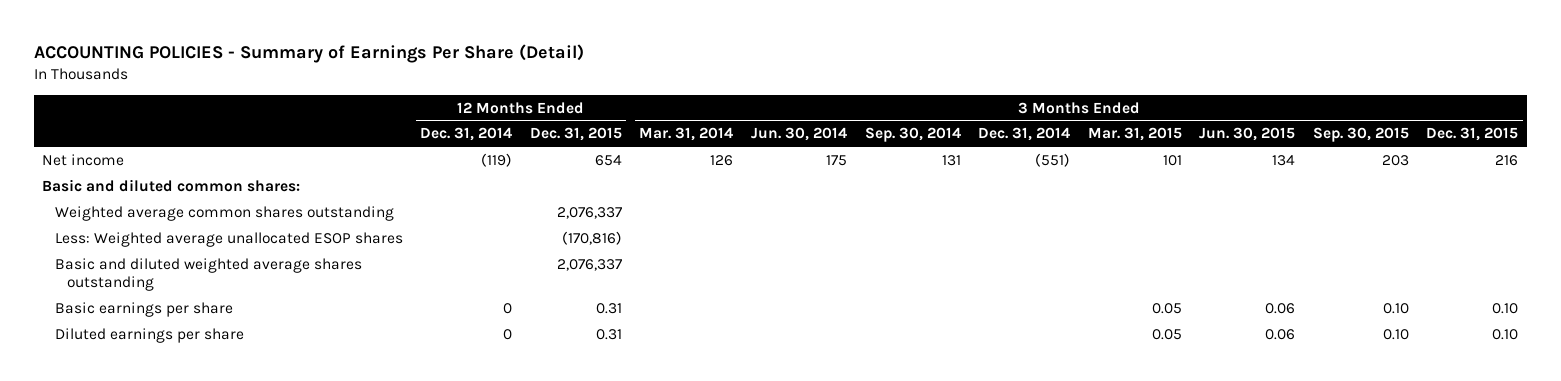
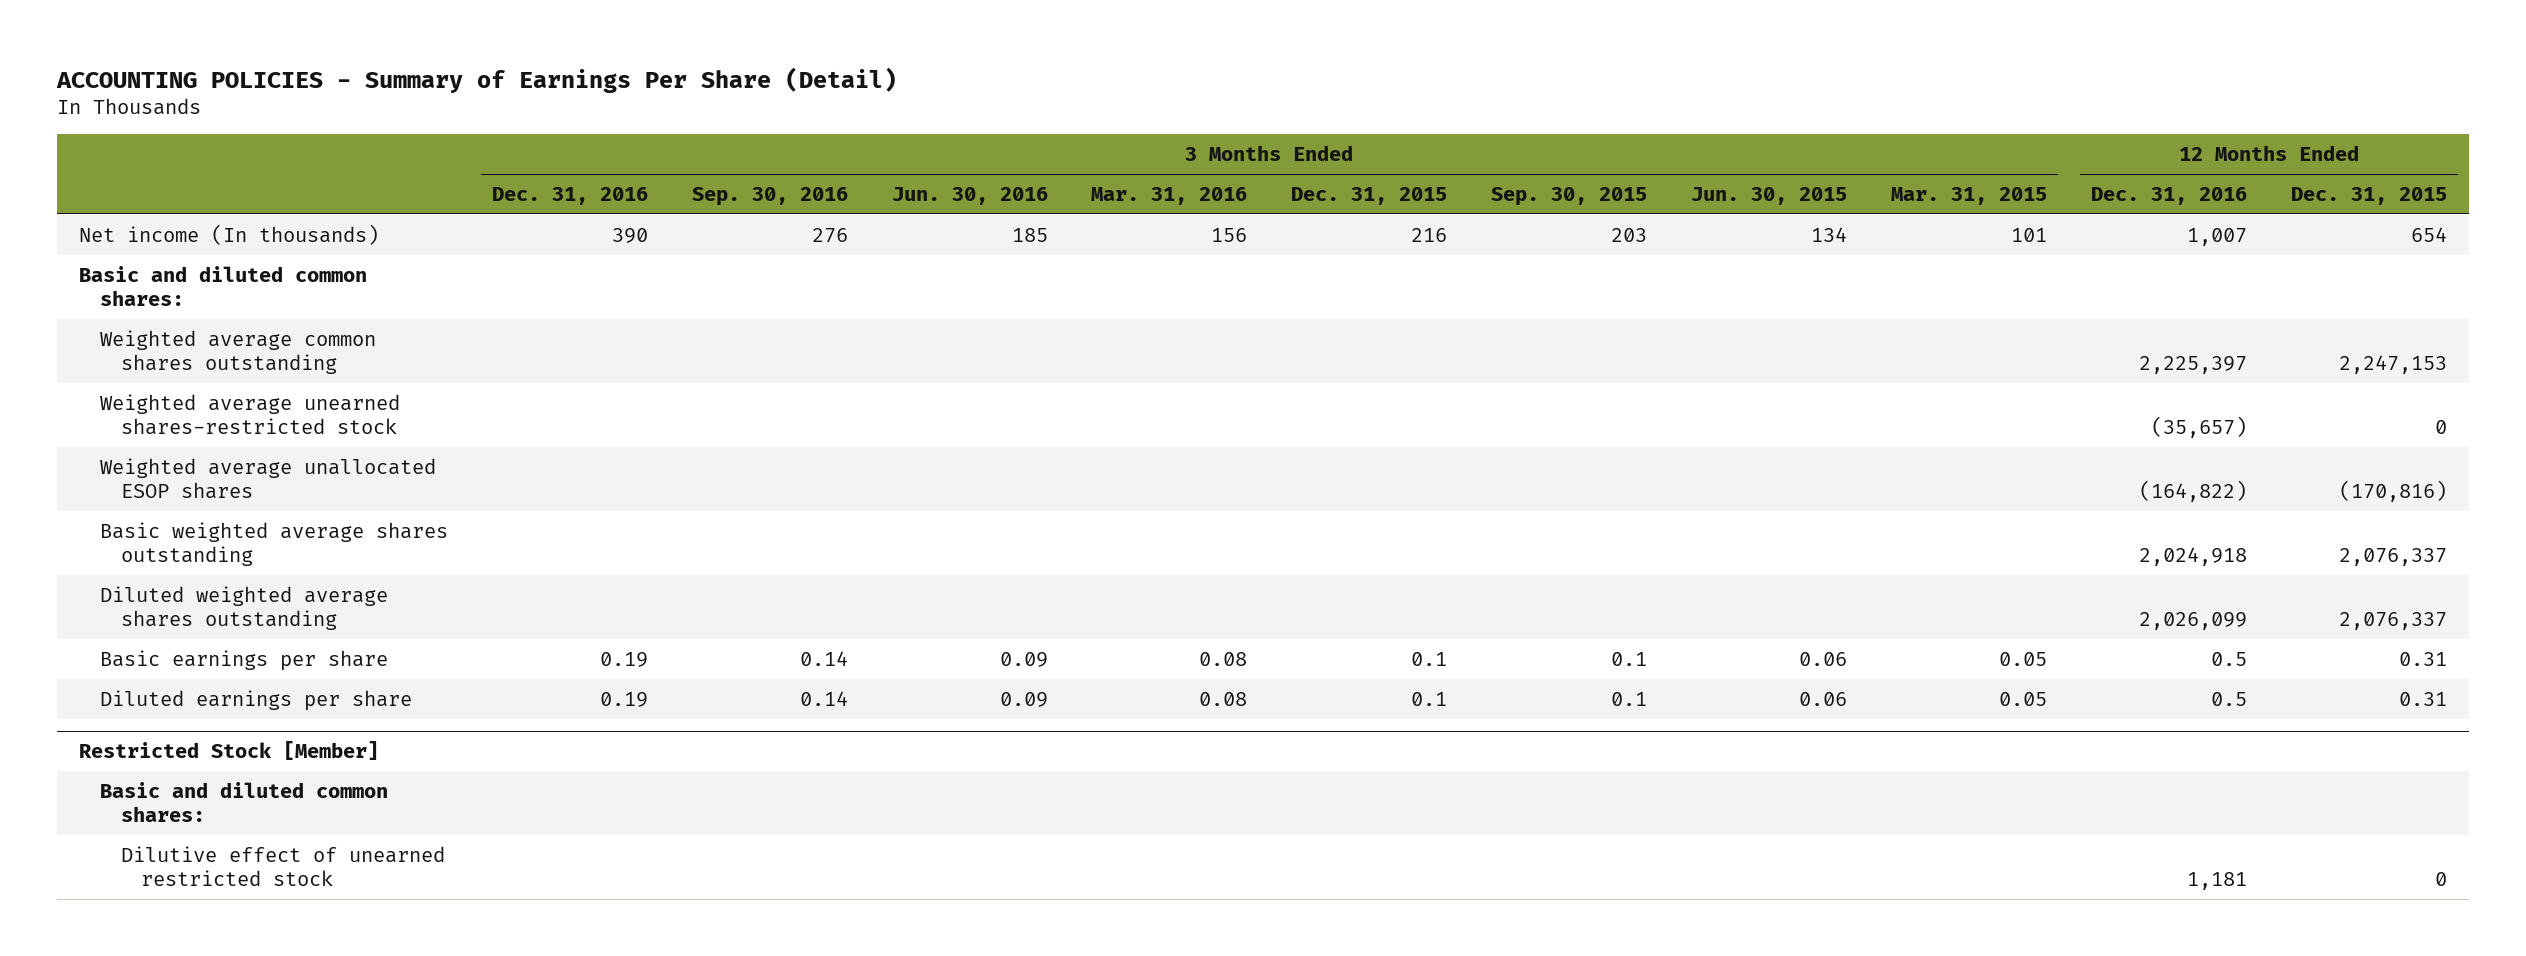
[420,127,513,142] Dec. 31, 2014 -> none
[639,127,734,142] Mar. 31, 2014 -> none
[750,127,847,142] Jun. 30, 2014 -> none
[864,127,961,143] Sep. 30, 2014 -> none
[978,127,1071,142] Dec. 31, 2014 -> none
none -> [491,186,648,205] Dec. 31, 2016
none -> [691,186,848,206] Sep. 30, 2016
none -> [891,186,1048,205] Jun. 30, 2016
none -> [1091,186,1248,205] Mar. 31, 2016
none -> [2091,186,2248,205] Dec. 31, 2016
[42,153,125,166] Net income -> [78,223,379,245] Net income (In thousands)
[556,206,622,219] 2,076,337 -> [2339,355,2448,375] 2,247,153
none -> [99,393,400,436] Weighted average unearned shares-restricted stock
[54,231,403,247] Less: Weighted average unallocated ESOP shares -> [99,457,436,500] Weighted average unallocated ESOP shares
[54,257,362,292] Basic and diluted weighted average shares outstanding -> [99,521,448,567] Basic weighted average shares outstanding
none -> [99,585,388,631] Diluted weighted average shares outstanding
[1382,302,1409,314] 0.10 -> [1611,651,1648,666] 0.1
[1492,302,1519,314] 0.10 -> [1411,651,1448,666] 0.1
[1382,328,1409,340] 0.10 -> [1611,691,1648,706] 0.1
[1492,328,1519,340] 0.10 -> [1411,691,1448,706] 0.1
none -> [78,741,379,761] Restricted Stock [Member]
none -> [99,781,388,823] Basic and diluted common shares:
none -> [120,845,445,887] Dilutive effect of unearned restricted stock

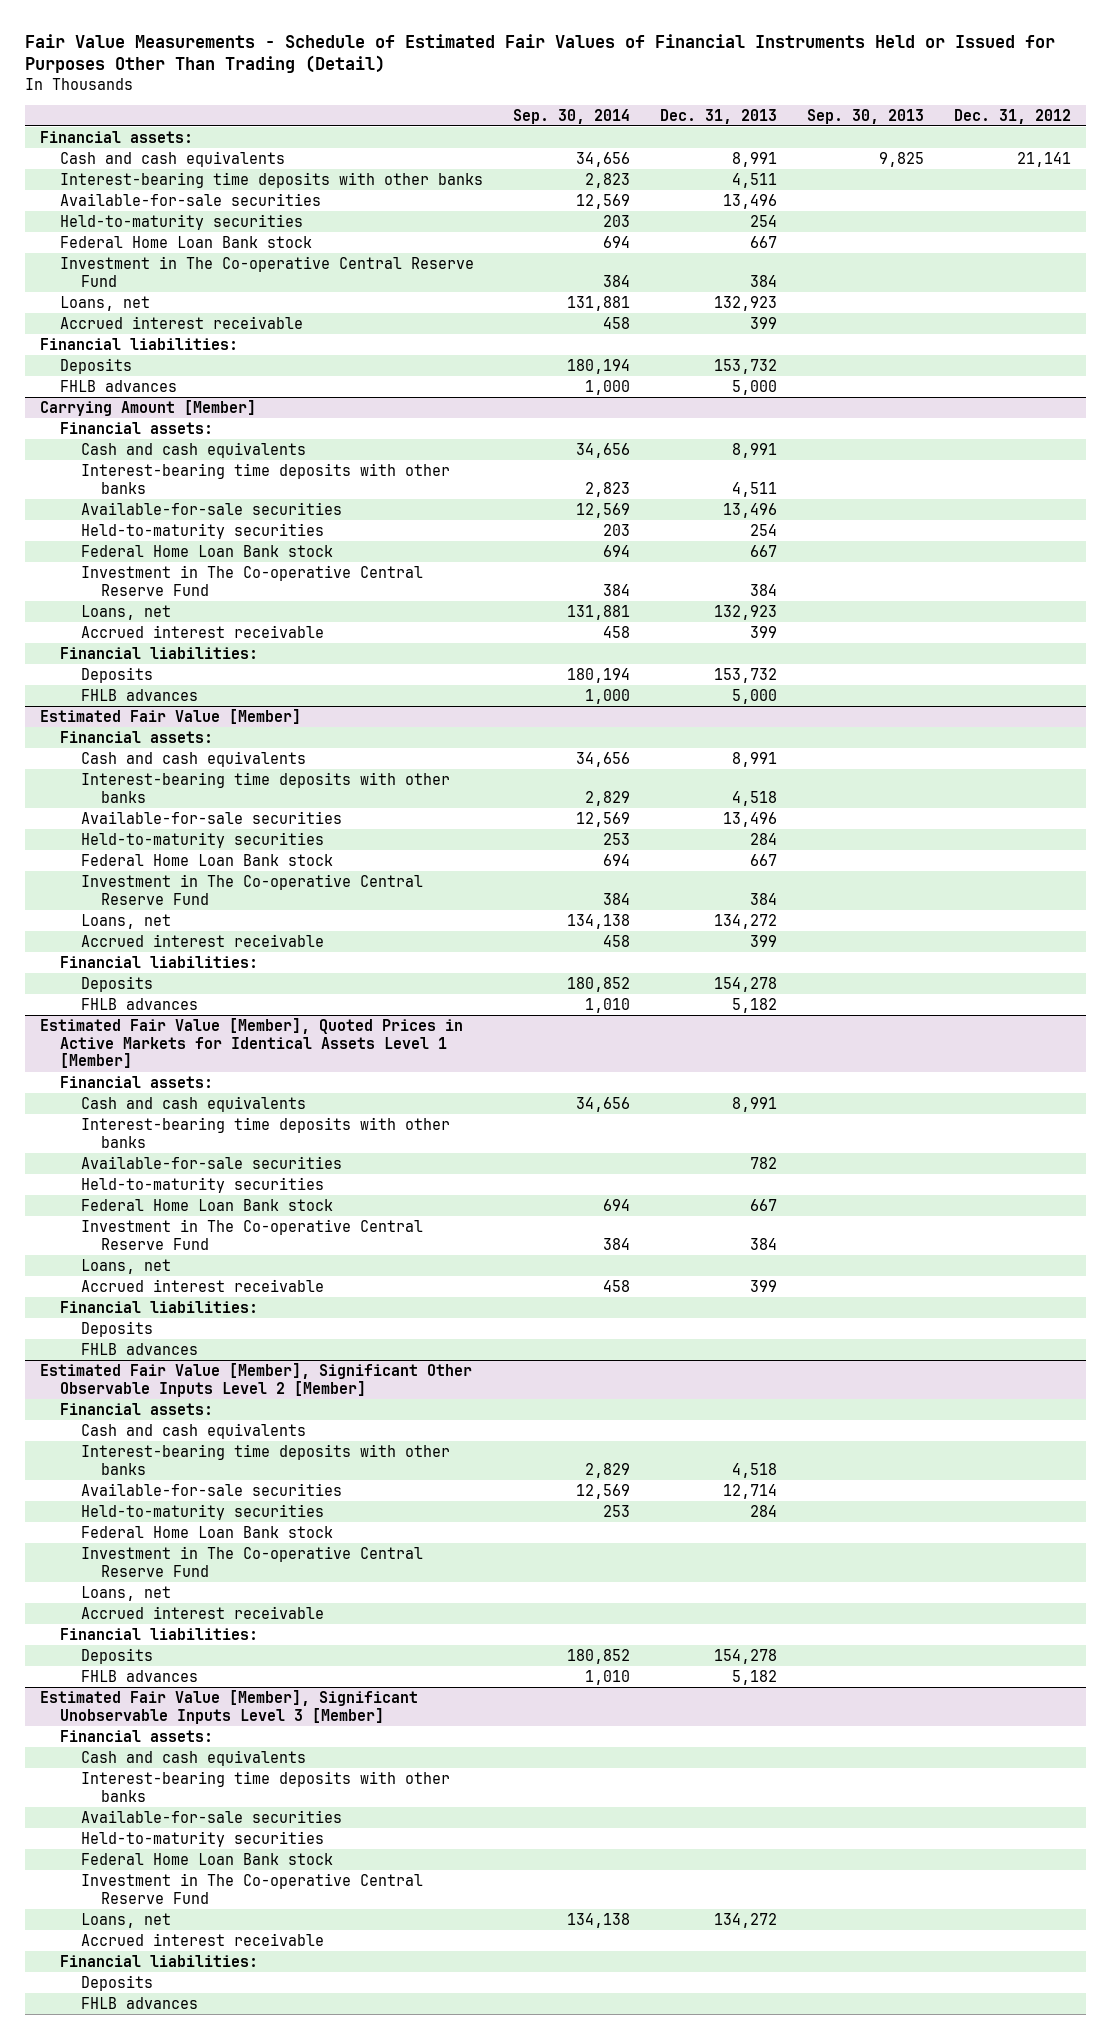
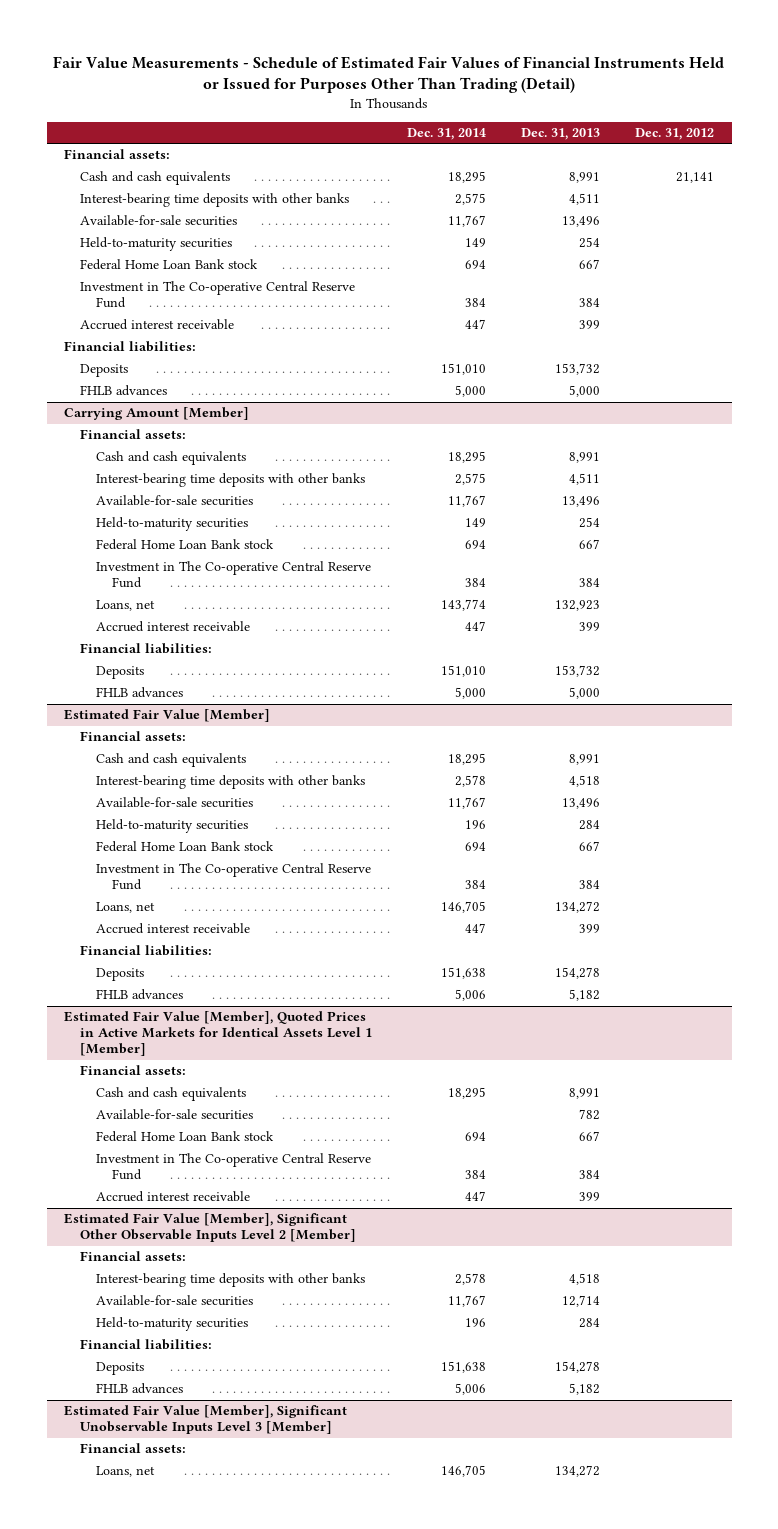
[513,108,631,124] Sep. 30, 2014 -> none
[807,108,925,124] Sep. 30, 2013 -> none
none -> [407,127,487,140] Dec. 31, 2014
[60,295,151,311] Loans, net -> none
[80,1116,450,1148] Interest-bearing time deposits with other banks -> none
[80,1176,324,1193] Held-to-maturity securities -> none
[80,1258,171,1274] Loans, net -> none
[60,1300,259,1313] Financial liabilities: -> none
[80,1320,153,1337] Deposits -> none
[80,1342,198,1355] FHLB advances -> none
[80,1422,306,1439] Cash and cash equivalents -> none
[80,1525,333,1538] Federal Home Loan Bank stock -> none
[80,1545,423,1577] Investment in The Co-operative Central Reserve Fund -> none
[80,1585,171,1601] Loans, net -> none
[80,1605,324,1619] Accrued interest receivable -> none
[80,1749,306,1766] Cash and cash equivalents -> none
[80,1770,450,1802] Interest-bearing time deposits with other banks -> none
[80,1809,342,1823] Available-for-sale securities -> none
[80,1830,324,1847] Held-to-maturity securities -> none
[80,1852,333,1865] Federal Home Loan Bank stock -> none
[80,1872,423,1904] Investment in The Co-operative Central Reserve Fund -> none
[80,1932,324,1946] Accrued interest receivable -> none
[60,1954,259,1967] Financial liabilities: -> none
[80,1974,153,1991] Deposits -> none
[80,1996,198,2009] FHLB advances -> none

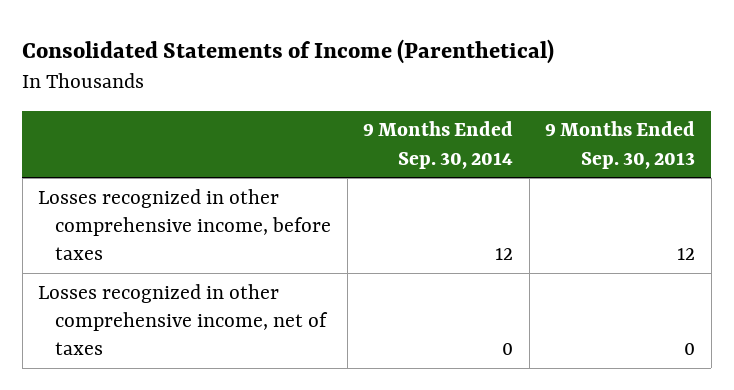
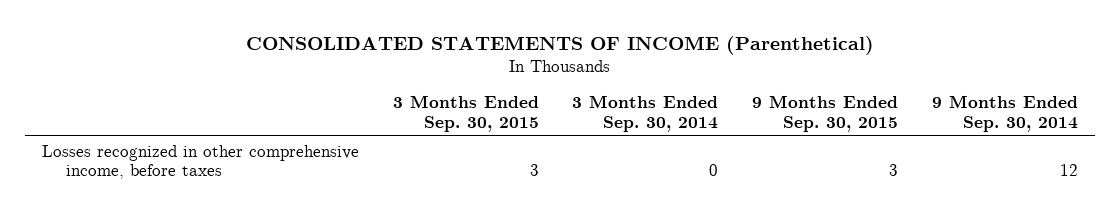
[22,38,555,64] Consolidated Statements of Income (Parenthetical) -> [245,36,874,56] CONSOLIDATED STATEMENTS OF INCOME (Parenthetical)
[545,121,696,169] 9 Months Ended Sep. 30, 2013 -> none
none -> [392,95,539,132] 3 Months Ended Sep. 30, 2015
none -> [572,95,719,132] 3 Months Ended Sep. 30, 2014
none -> [752,95,899,132] 9 Months Ended Sep. 30, 2015
[38,283,329,356] Losses recognized in other comprehensive income, net of taxes -> none

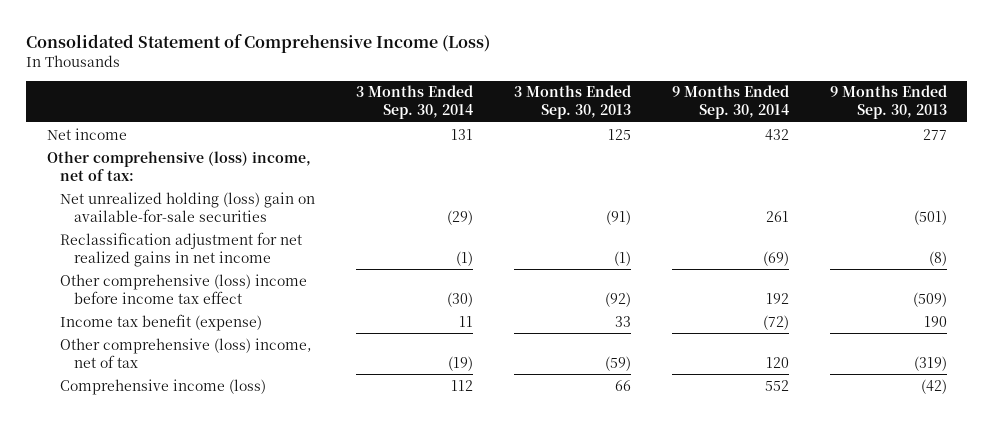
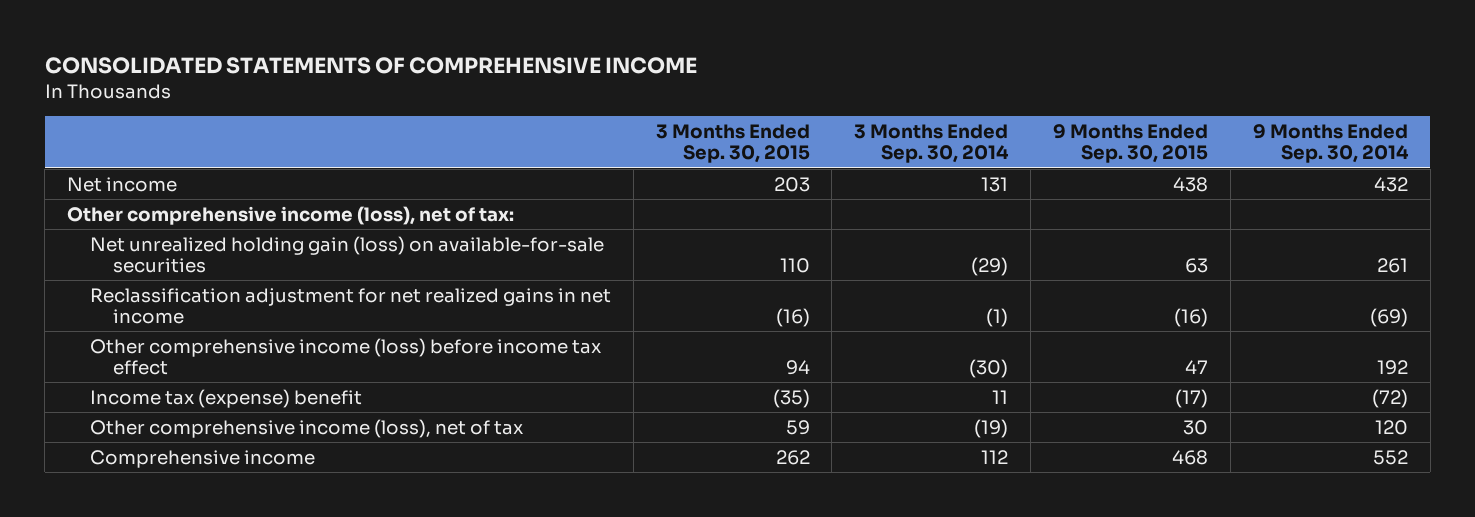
[26,33,491,53] Consolidated Statement of Comprehensive Income (Loss) -> [44,57,697,75] CONSOLIDATED STATEMENTS OF COMPREHENSIVE INCOME
[514,85,632,120] 3 Months Ended Sep. 30, 2013 -> none
[829,85,947,120] 9 Months Ended Sep. 30, 2013 -> none
none -> [655,124,810,164] 3 Months Ended Sep. 30, 2015
none -> [1053,124,1209,164] 9 Months Ended Sep. 30, 2015
[46,150,311,181] Other comprehensive (loss) income, net of tax: -> [67,205,515,225] Other comprehensive income (loss), net of tax:
[60,191,316,222] Net unrealized holding (loss) gain on available-for-sale securities -> [89,235,604,273] Net unrealized holding gain (loss) on available-for-sale securities
[60,273,308,304] Other comprehensive (loss) income before income tax effect -> [89,337,601,375] Other comprehensive income (loss) before income tax effect
[60,313,263,331] Income tax benefit (expense) -> [89,388,362,408] Income tax (expense) benefit
[60,337,313,368] Other comprehensive (loss) income, net of tax -> [89,418,523,438] Other comprehensive income (loss), net of tax
[60,378,267,395] Comprehensive income (loss) -> [89,449,315,468] Comprehensive income

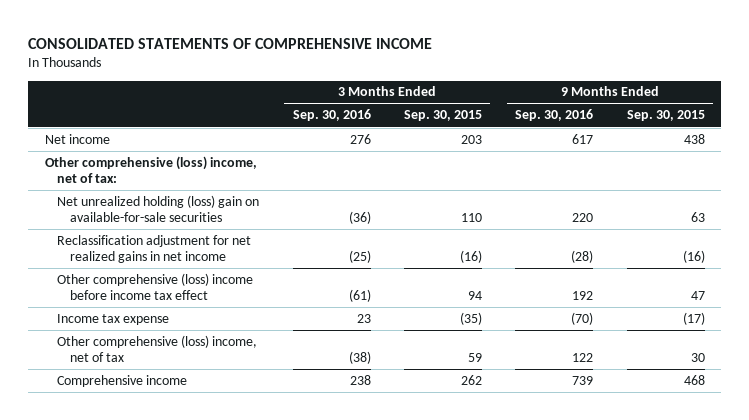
[854,124,1010,164] 3 Months Ended Sep. 30, 2014 -> none
[1252,124,1409,164] 9 Months Ended Sep. 30, 2014 -> none
none -> [292,109,371,122] Sep. 30, 2016
none -> [515,109,594,122] Sep. 30, 2016
[67,205,515,225] Other comprehensive income (loss), net of tax: -> [44,155,257,184] Other comprehensive (loss) income, net of tax:
[89,235,604,273] Net unrealized holding gain (loss) on available-for-sale securities -> [57,194,260,223] Net unrealized holding (loss) gain on available-for-sale securities
[89,337,601,375] Other comprehensive income (loss) before income tax effect -> [57,272,254,301] Other comprehensive (loss) income before income tax effect
[89,388,362,408] Income tax (expense) benefit -> [57,313,170,325] Income tax expense
[89,418,523,438] Other comprehensive income (loss), net of tax -> [57,334,258,363] Other comprehensive (loss) income, net of tax

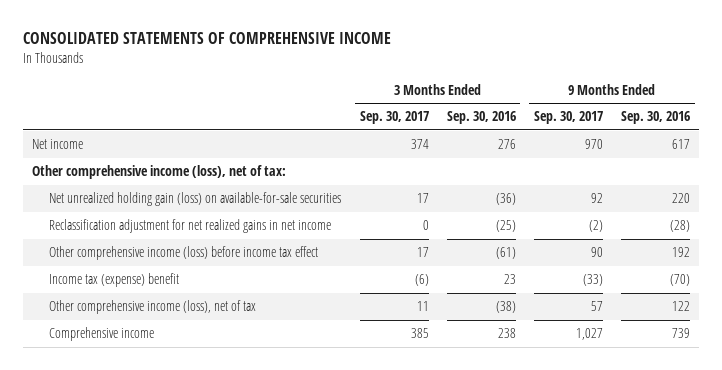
[403,110,482,122] Sep. 30, 2015 -> none
[626,110,705,122] Sep. 30, 2015 -> none
none -> [359,111,429,125] Sep. 30, 2017
none -> [533,111,603,125] Sep. 30, 2017
[44,155,257,184] Other comprehensive (loss) income, net of tax: -> [31,165,286,180] Other comprehensive income (loss), net of tax:
[57,194,260,223] Net unrealized holding (loss) gain on available-for-sale securities -> [49,192,342,207] Net unrealized holding gain (loss) on available-for-sale securities
[57,272,254,301] Other comprehensive (loss) income before income tax effect -> [49,246,319,261] Other comprehensive income (loss) before income tax effect
[57,313,170,325] Income tax expense -> [49,273,180,288] Income tax (expense) benefit
[57,334,258,363] Other comprehensive (loss) income, net of tax -> [49,300,257,315] Other comprehensive income (loss), net of tax

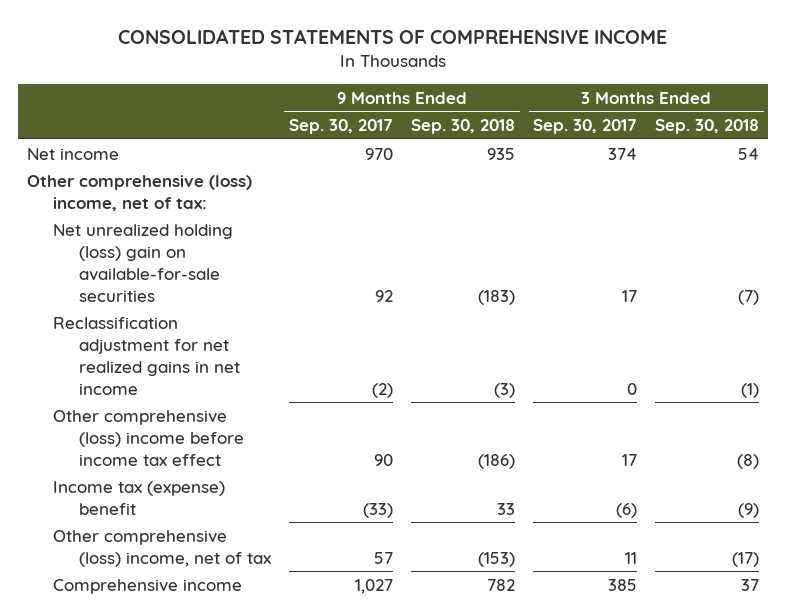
[446,111,516,125] Sep. 30, 2016 -> none
[621,111,691,125] Sep. 30, 2016 -> none
none -> [411,119,516,135] Sep. 30, 2018
none -> [655,119,760,135] Sep. 30, 2018
[31,165,286,180] Other comprehensive income (loss), net of tax: -> [26,174,252,211] Other comprehensive (loss) income, net of tax:
[49,192,342,207] Net unrealized holding gain (loss) on available-for-sale securities -> [52,223,233,302] Net unrealized holding (loss) gain on available-for-sale securities
[49,246,319,261] Other comprehensive income (loss) before income tax effect -> [52,409,244,466] Other comprehensive (loss) income before income tax effect
[49,300,257,315] Other comprehensive income (loss), net of tax -> [52,529,271,567] Other comprehensive (loss) income, net of tax

